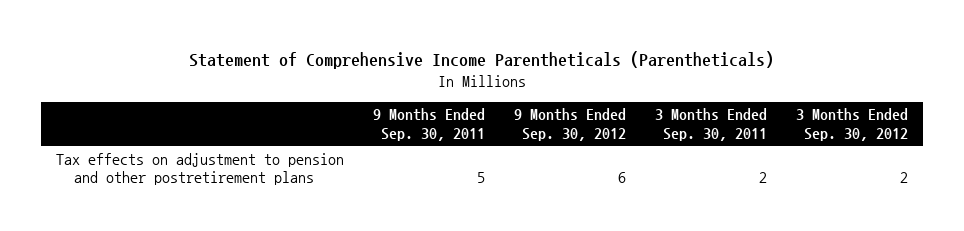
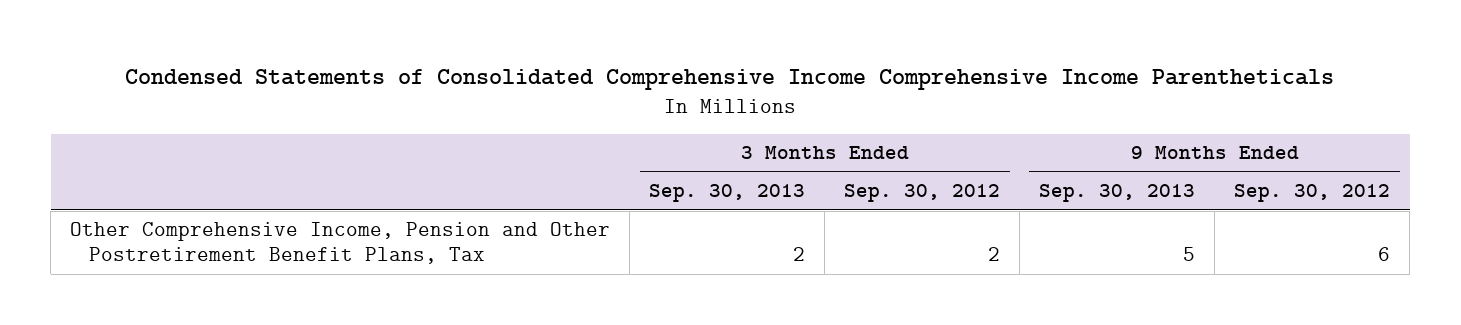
[189,51,775,70] Statement of Comprehensive Income Parentheticals (Parentheticals) -> [125,69,1335,91] Condensed Statements of Consolidated Comprehensive Income Comprehensive Income Parentheticals
[373,108,486,141] 9 Months Ended Sep. 30, 2011 -> none
[655,108,768,141] 3 Months Ended Sep. 30, 2011 -> none
none -> [649,184,806,203] Sep. 30, 2013
none -> [1039,184,1196,203] Sep. 30, 2013
[55,152,344,186] Tax effects on adjustment to pension and other postretirement plans -> [70,222,611,265] Other Comprehensive Income, Pension and Other Postretirement Benefit Plans, Tax

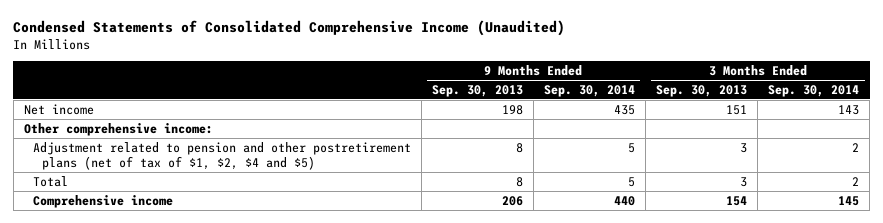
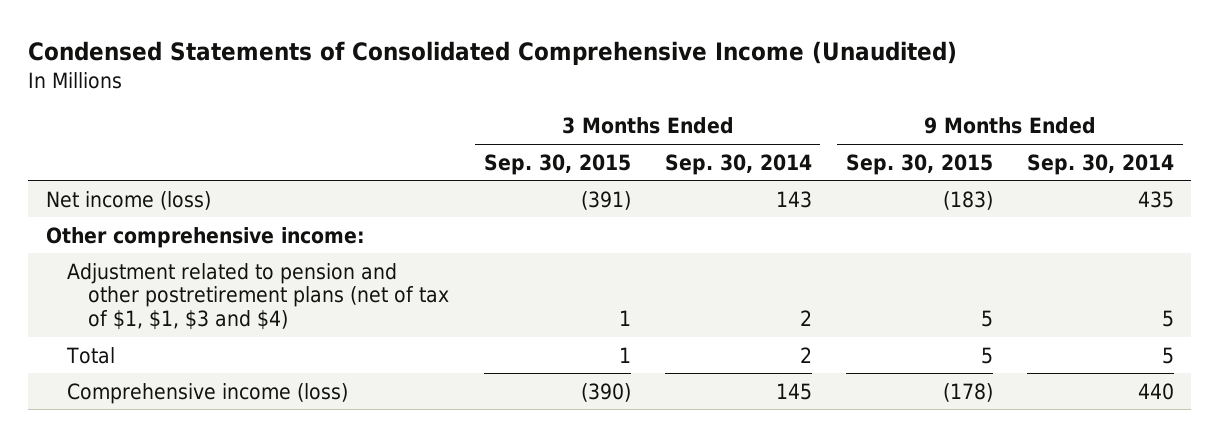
[431,84,523,97] Sep. 30, 2013 -> none
[656,84,748,97] Sep. 30, 2013 -> none
none -> [483,153,631,175] Sep. 30, 2015
none -> [845,153,993,175] Sep. 30, 2015
[23,103,94,115] Net income -> [45,190,211,210] Net income (loss)
[32,141,411,170] Adjustment related to pension and other postretirement plans (net of tax of $1, $2, $4 and $5) -> [66,262,450,331] Adjustment related to pension and other postretirement plans (net of tax of $1, $1, $3 and $4)
[32,194,173,208] Comprehensive income -> [66,382,348,404] Comprehensive income (loss)

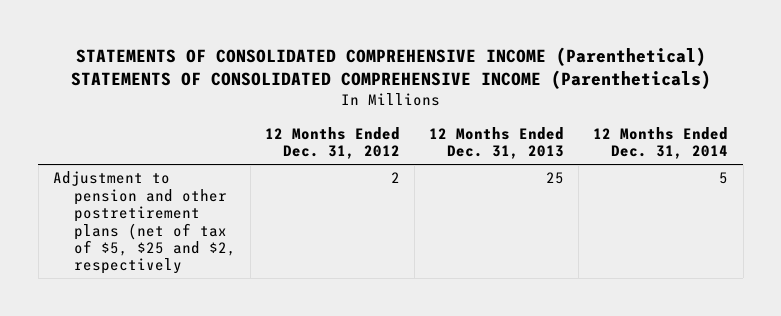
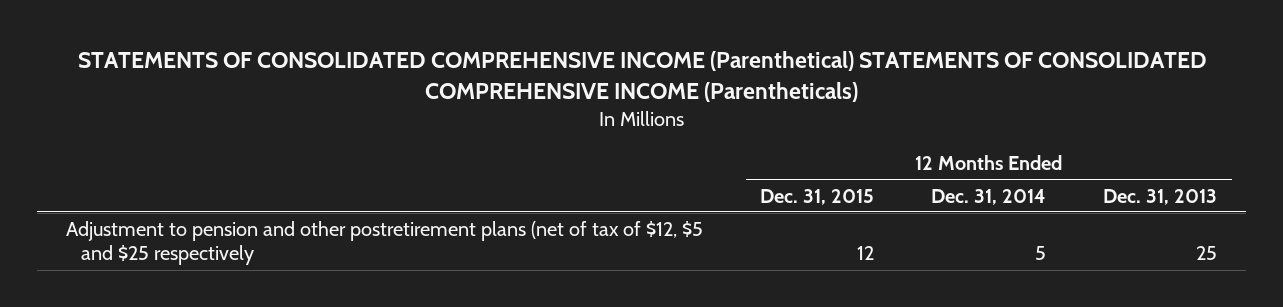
[265,126,401,160] 12 Months Ended Dec. 31, 2012 -> none
none -> [760,188,875,205] Dec. 31, 2015
[52,171,236,275] Adjustment to pension and other postretirement plans (net of tax of $5, $25 and $2, respectively -> [65,221,703,266] Adjustment to pension and other postretirement plans (net of tax of $12, $5 and $25 respectively

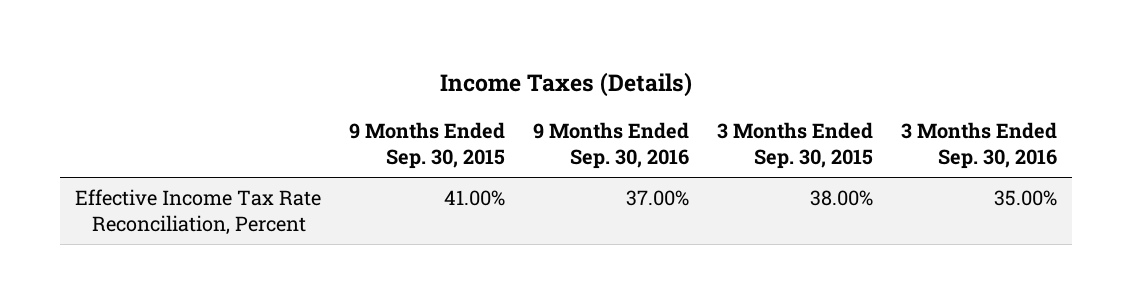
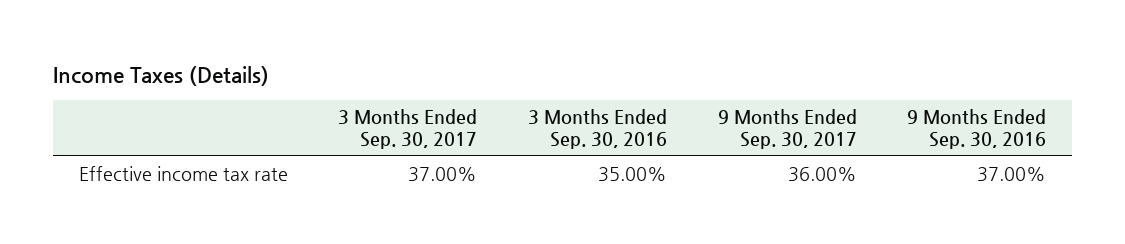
[348,122,505,170] 9 Months Ended Sep. 30, 2015 -> none
[717,122,874,170] 3 Months Ended Sep. 30, 2015 -> none
none -> [338,109,478,149] 3 Months Ended Sep. 30, 2017
none -> [717,109,857,149] 9 Months Ended Sep. 30, 2017
[74,189,321,236] Effective Income Tax Rate Reconciliation, Percent -> [78,166,288,182] Effective income tax rate

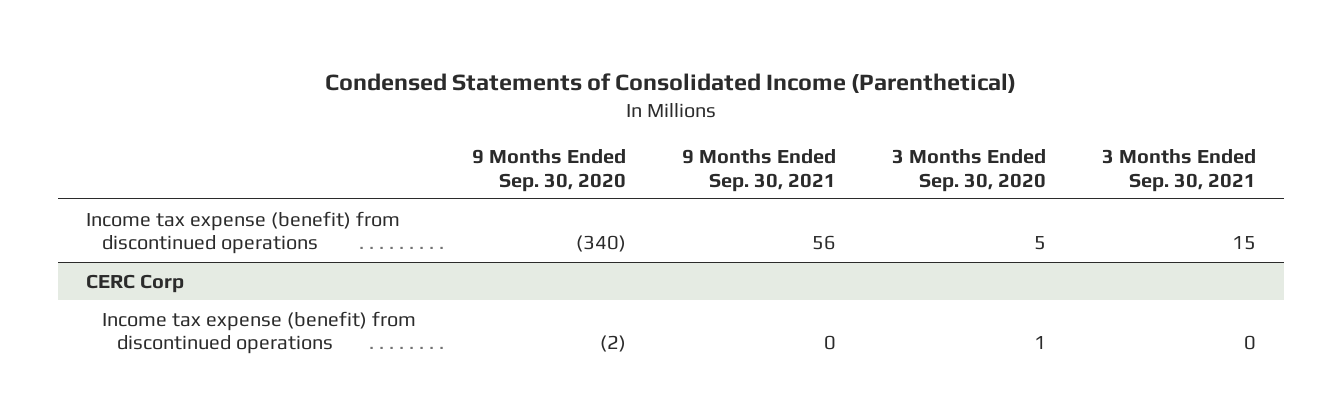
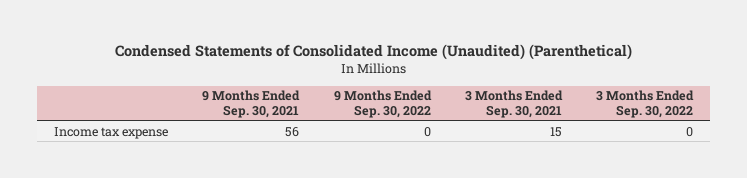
[325,72,1017,93] Condensed Statements of Consolidated Income (Parenthetical) -> [114,44,632,61] Condensed Statements of Consolidated Income (Unaudited) (Parenthetical)
[471,148,626,192] 9 Months Ended Sep. 30, 2020 -> none
[891,148,1046,192] 3 Months Ended Sep. 30, 2020 -> none
none -> [333,90,432,118] 9 Months Ended Sep. 30, 2022
none -> [596,90,695,118] 3 Months Ended Sep. 30, 2022
[86,273,185,293] CERC Corp -> none
[101,310,416,355] Income tax expense (benefit) from discontinued operations -> none
[86,210,401,255] Income tax expense (benefit) from discontinued operations -> [54,126,169,139] Income tax expense

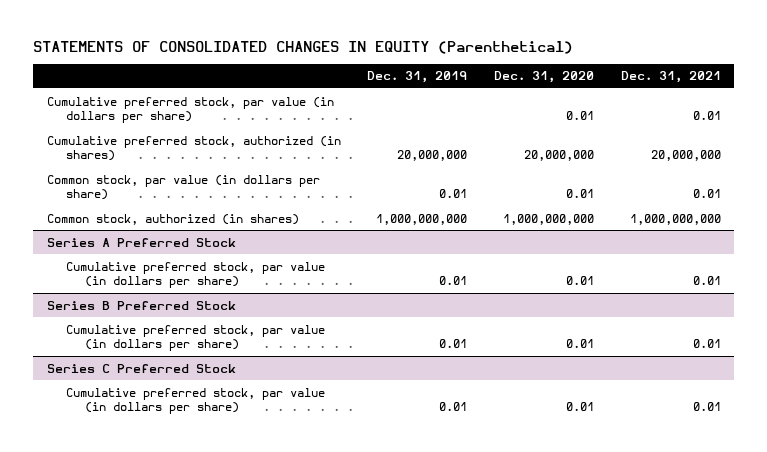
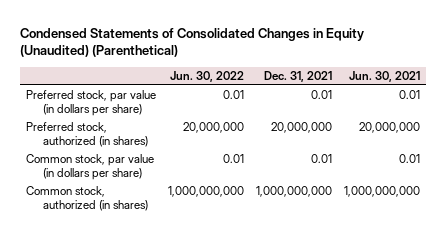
[33,40,574,54] STATEMENTS OF CONSOLIDATED CHANGES IN EQUITY (Parenthetical) -> [19,27,364,58] Condensed Statements of Consolidated Changes in Equity (Unaudited) (Parenthetical)
[367,71,468,84] Dec. 31, 2019 -> none
[493,71,594,84] Dec. 31, 2020 -> none
none -> [170,70,245,82] Jun. 30, 2022
none -> [349,70,421,82] Jun. 30, 2021
[46,96,334,124] Cumulative preferred stock, par value (in dollars per share) -> [25,90,156,116] Preferred stock, par value (in dollars per share)
[46,135,341,162] Cumulative preferred stock, authorized (in shares) -> [25,122,149,147] Preferred stock, authorized (in shares)
[46,237,236,247] Series A Preferred Stock -> none
[65,261,325,289] Cumulative preferred stock, par value (in dollars per share) -> none
[46,300,236,310] Series B Preferred Stock -> none
[65,324,325,352] Cumulative preferred stock, par value (in dollars per share) -> none
[46,363,236,373] Series C Preferred Stock -> none
[65,387,325,415] Cumulative preferred stock, par value (in dollars per share) -> none

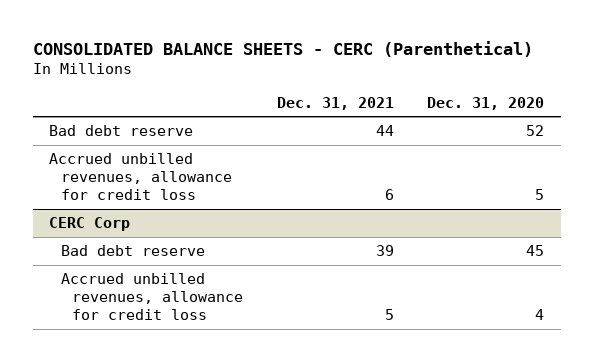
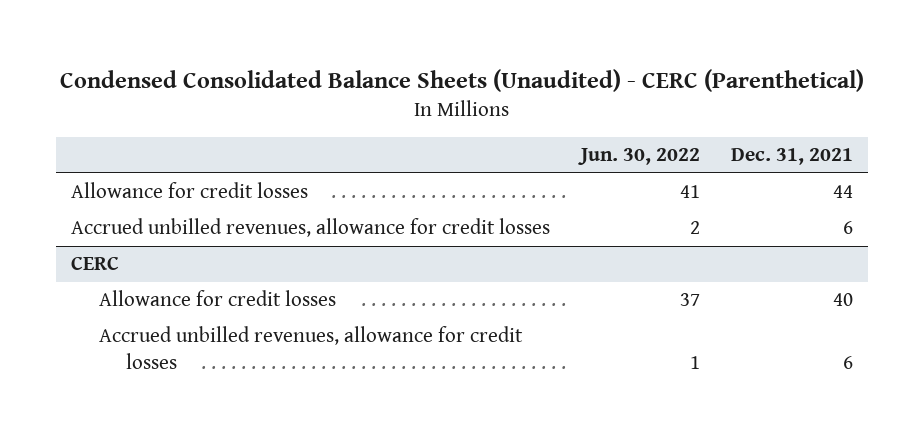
[32,40,533,57] CONSOLIDATED BALANCE SHEETS - CERC (Parenthetical) -> [60,69,865,93] Condensed Consolidated Balance Sheets (Unaudited) - CERC (Parenthetical)
[427,96,545,110] Dec. 31, 2020 -> none
none -> [578,148,701,166] Jun. 30, 2022
[60,245,205,257] Bad debt reserve -> none
[49,125,194,137] Bad debt reserve -> [71,182,309,199] Allowance for credit losses
[49,153,232,201] Accrued unbilled revenues, allowance for credit loss -> [71,218,551,238] Accrued unbilled revenues, allowance for credit losses
[49,217,131,232] CERC Corp -> [71,257,120,271] CERC
none -> [98,290,336,307] Allowance for credit losses
[60,273,244,321] Accrued unbilled revenues, allowance for credit loss -> [98,326,523,370] Accrued unbilled revenues, allowance for credit losses
[384,309,394,321] 5 -> [842,356,853,370] 6

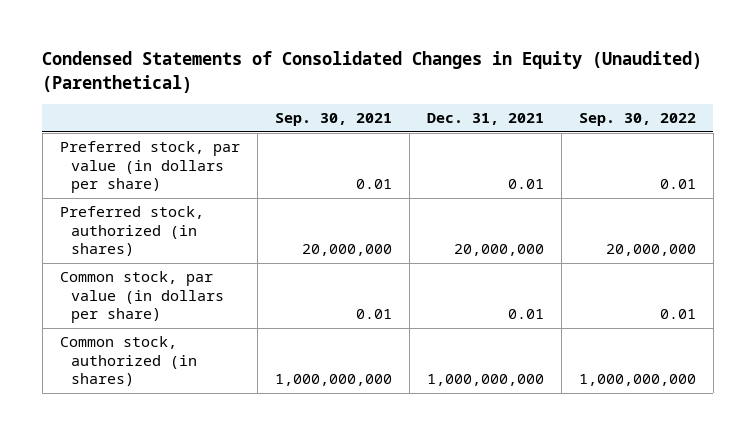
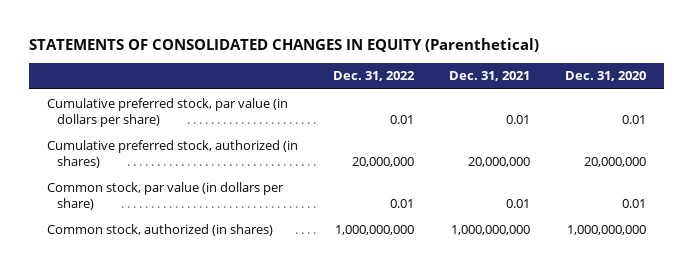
[42,51,703,93] Condensed Statements of Consolidated Changes in Equity (Unaudited) (Parenthetical) -> [29,37,540,52] STATEMENTS OF CONSOLIDATED CHANGES IN EQUITY (Parenthetical)
[274,113,392,127] Sep. 30, 2021 -> none
[578,113,696,127] Sep. 30, 2022 -> none
none -> [333,71,416,82] Dec. 31, 2022
none -> [565,71,647,82] Dec. 31, 2020
[59,141,240,194] Preferred stock, par value (in dollars per share) -> [46,97,288,127] Cumulative preferred stock, par value (in dollars per share)
[59,206,204,257] Preferred stock, authorized (in shares) -> [46,139,298,168] Cumulative preferred stock, authorized (in shares)

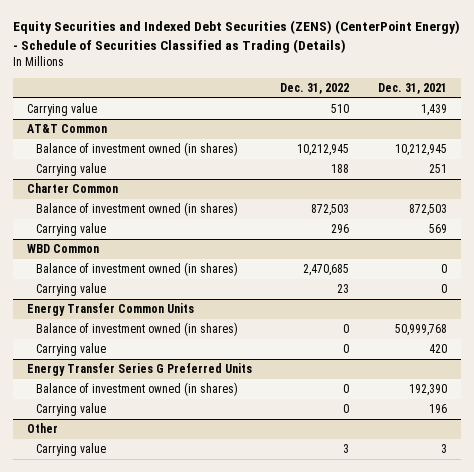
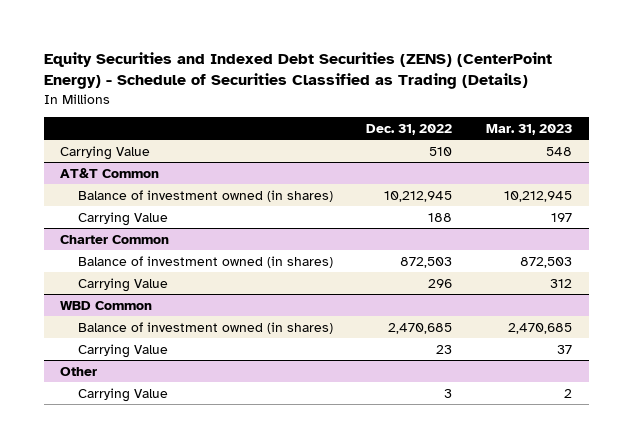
[377,82,447,94] Dec. 31, 2021 -> none
none -> [485,123,572,135] Mar. 31, 2023
[27,103,98,117] Carrying value -> [60,145,151,160] Carrying Value
[35,163,106,177] Carrying value -> [77,211,168,226] Carrying Value
[35,223,106,237] Carrying value -> [77,277,168,292] Carrying Value
[27,303,195,317] Energy Transfer Common Units -> none
[35,322,238,337] Balance of investment owned (in shares) -> none
[35,343,106,357] Carrying value -> none
[27,363,253,377] Energy Transfer Series G Preferred Units -> none
[35,382,238,397] Balance of investment owned (in shares) -> none
[35,403,106,417] Carrying value -> none
[35,283,106,297] Carrying value -> [77,343,168,358] Carrying Value
[35,443,106,457] Carrying value -> [77,387,168,402] Carrying Value

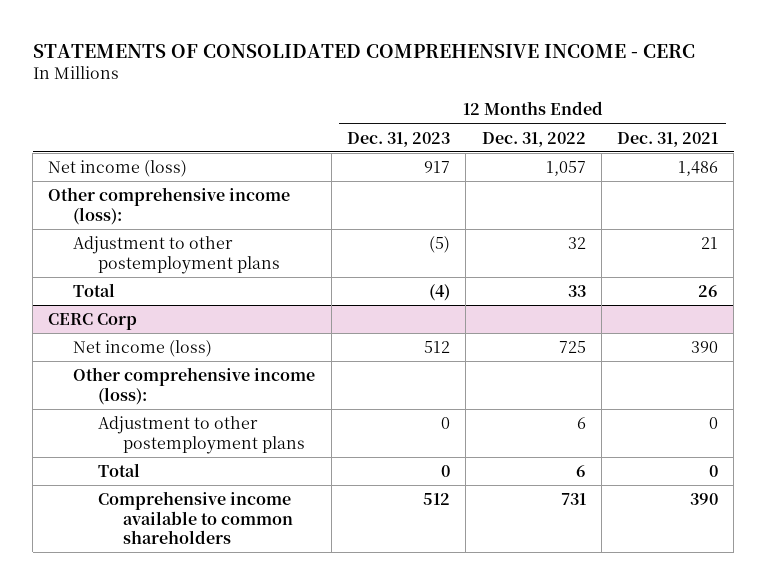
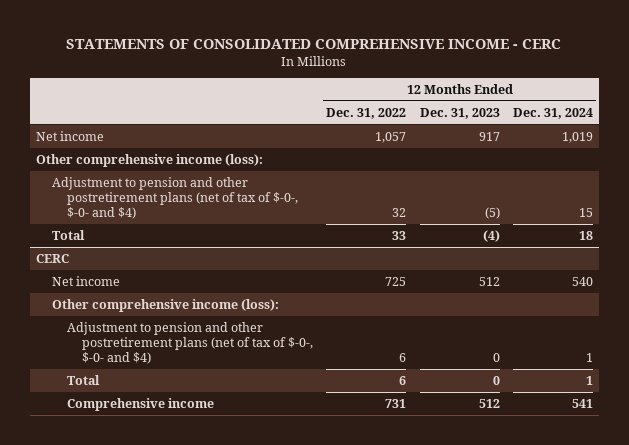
[617,131,719,147] Dec. 31, 2021 -> none
none -> [512,107,593,119] Dec. 31, 2024
[48,159,188,177] Net income (loss) -> [36,130,105,141] Net income
[73,235,281,274] Adjustment to other postemployment plans -> [51,176,298,220] Adjustment to pension and other postretirement plans (net of tax of $-0-, $-0- and $4)
[48,312,138,330] CERC Corp -> [36,253,70,263] CERC
[73,339,213,357] Net income (loss) -> [51,275,120,286] Net income
[98,415,306,454] Adjustment to other postemployment plans -> [66,321,314,365] Adjustment to pension and other postretirement plans (net of tax of $-0-, $-0- and $4)
[98,490,294,545] Comprehensive income available to common shareholders -> [66,397,214,411] Comprehensive income

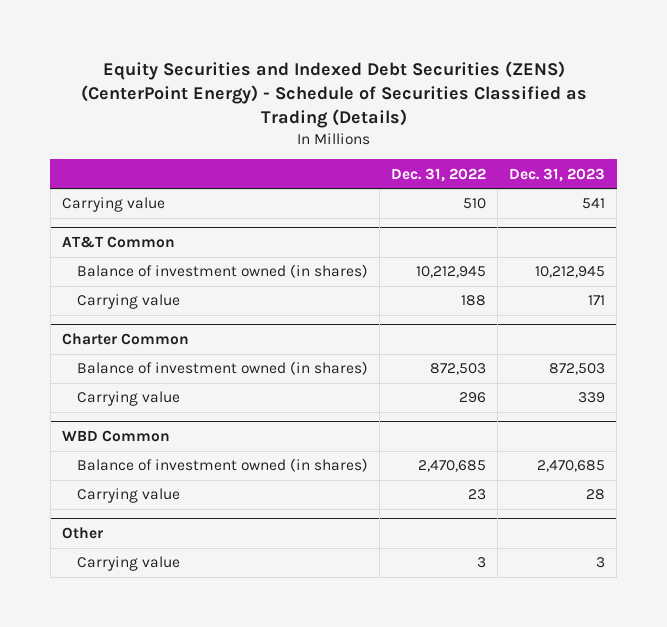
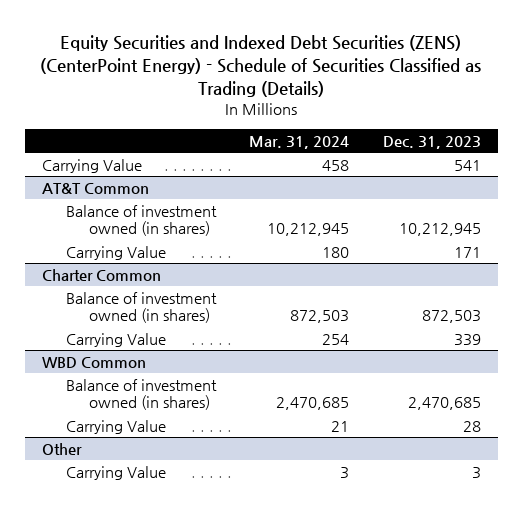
[391,167,487,182] Dec. 31, 2022 -> none
none -> [249,136,350,150] Mar. 31, 2024
[61,197,165,213] Carrying value -> [41,158,142,173] Carrying Value
[77,294,181,310] Carrying value -> [65,245,166,260] Carrying Value
[77,391,181,407] Carrying value -> [65,332,166,347] Carrying Value
[77,488,181,504] Carrying value -> [65,419,166,434] Carrying Value
[77,556,181,572] Carrying value -> [65,465,166,480] Carrying Value

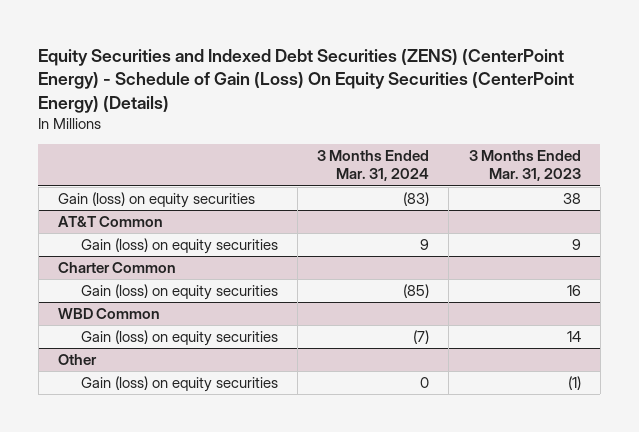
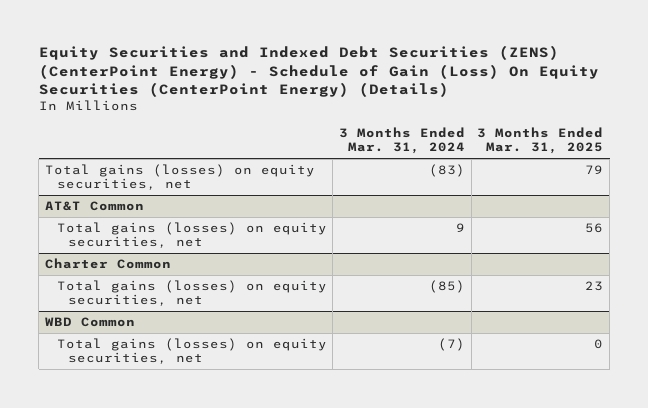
[468,149,581,182] 3 Months Ended Mar. 31, 2023 -> none
none -> [477,127,604,154] 3 Months Ended Mar. 31, 2025
[57,192,255,209] Gain (loss) on equity securities -> [45,164,316,191] Total gains (losses) on equity securities, net
[81,238,279,255] Gain (loss) on equity securities -> [56,222,327,249] Total gains (losses) on equity securities, net
[81,284,279,301] Gain (loss) on equity securities -> [56,280,327,307] Total gains (losses) on equity securities, net
[57,354,97,366] Other -> none
[81,376,279,393] Gain (loss) on equity securities -> none
[81,330,279,347] Gain (loss) on equity securities -> [56,338,327,365] Total gains (losses) on equity securities, net

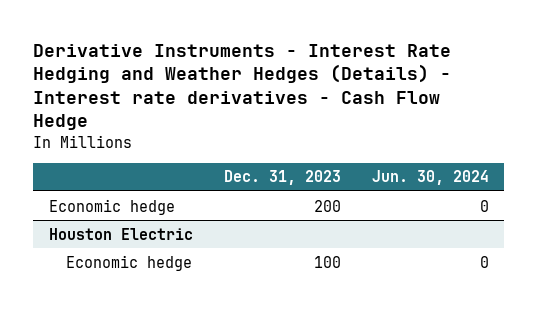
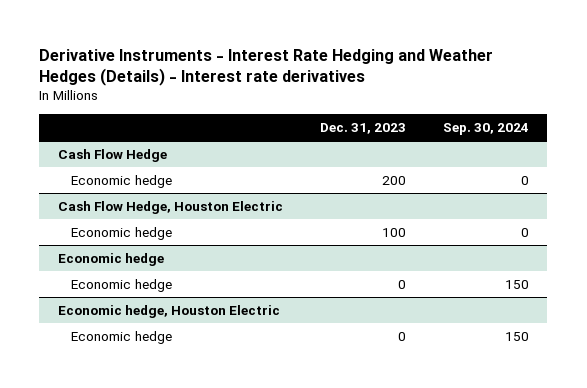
[33,43,452,131] Derivative Instruments - Interest Rate Hedging and Weather Hedges (Details) - Interest rate derivatives - Cash Flow Hedge -> [39,48,494,86] Derivative Instruments - Interest Rate Hedging and Weather Hedges (Details) - Interest rate derivatives
[371,170,489,186] Jun. 30, 2024 -> none
none -> [442,122,529,135] Sep. 30, 2024
none -> [57,148,167,162] Cash Flow Hedge
[48,227,193,240] Houston Electric -> none
none -> [57,200,283,214] Cash Flow Hedge, Houston Electric
none -> [57,252,164,266] Economic hedge
none -> [70,278,172,292] Economic hedge
none -> [57,304,280,318] Economic hedge, Houston Electric
none -> [70,330,172,344] Economic hedge

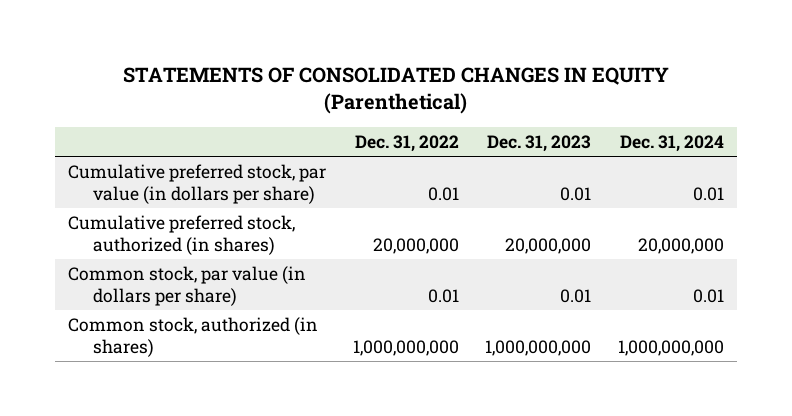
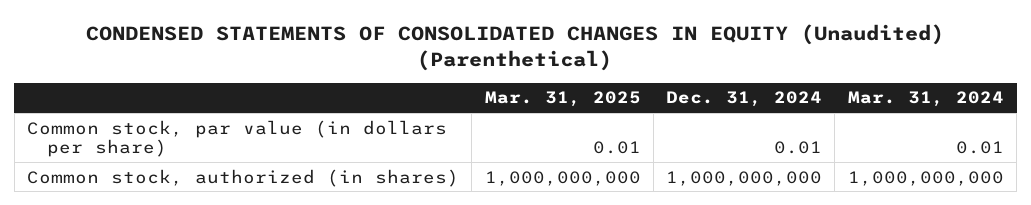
[123,67,670,115] STATEMENTS OF CONSOLIDATED CHANGES IN EQUITY (Parenthetical) -> [86,24,945,72] CONDENSED STATEMENTS OF CONSOLIDATED CHANGES IN EQUITY (Unaudited) (Parenthetical)
[354,134,459,152] Dec. 31, 2022 -> none
[487,134,592,152] Dec. 31, 2023 -> none
none -> [484,91,641,108] Mar. 31, 2025
none -> [847,91,1004,108] Mar. 31, 2024
[68,163,327,205] Cumulative preferred stock, par value (in dollars per share) -> none
[68,214,296,256] Cumulative preferred stock, authorized (in shares) -> none

